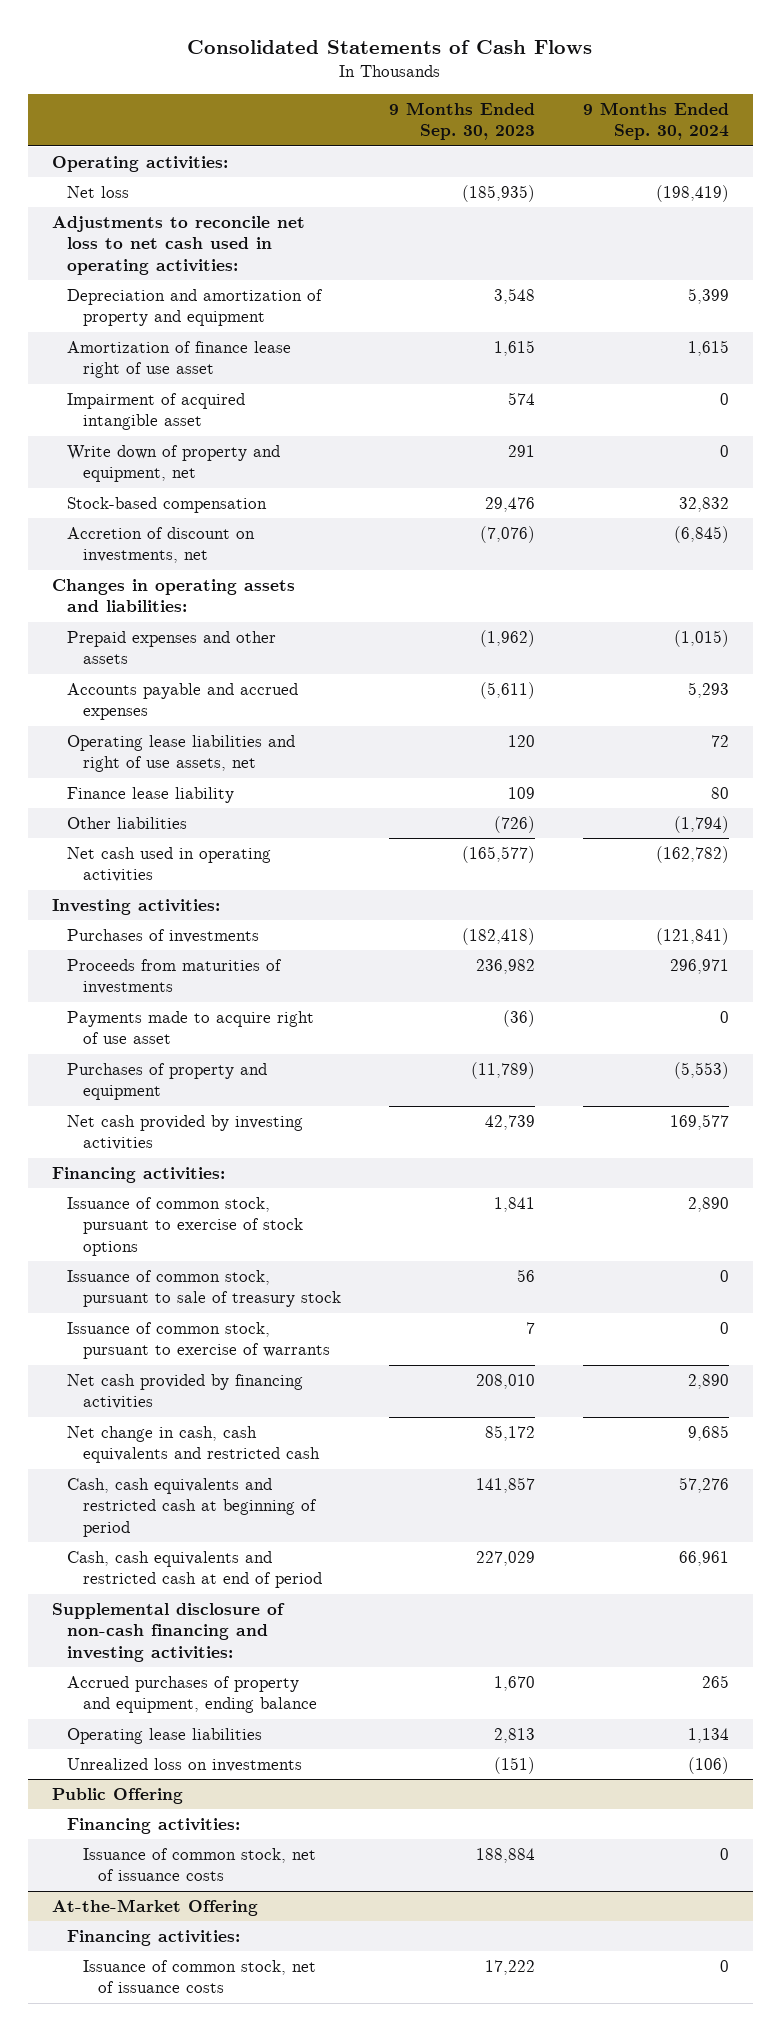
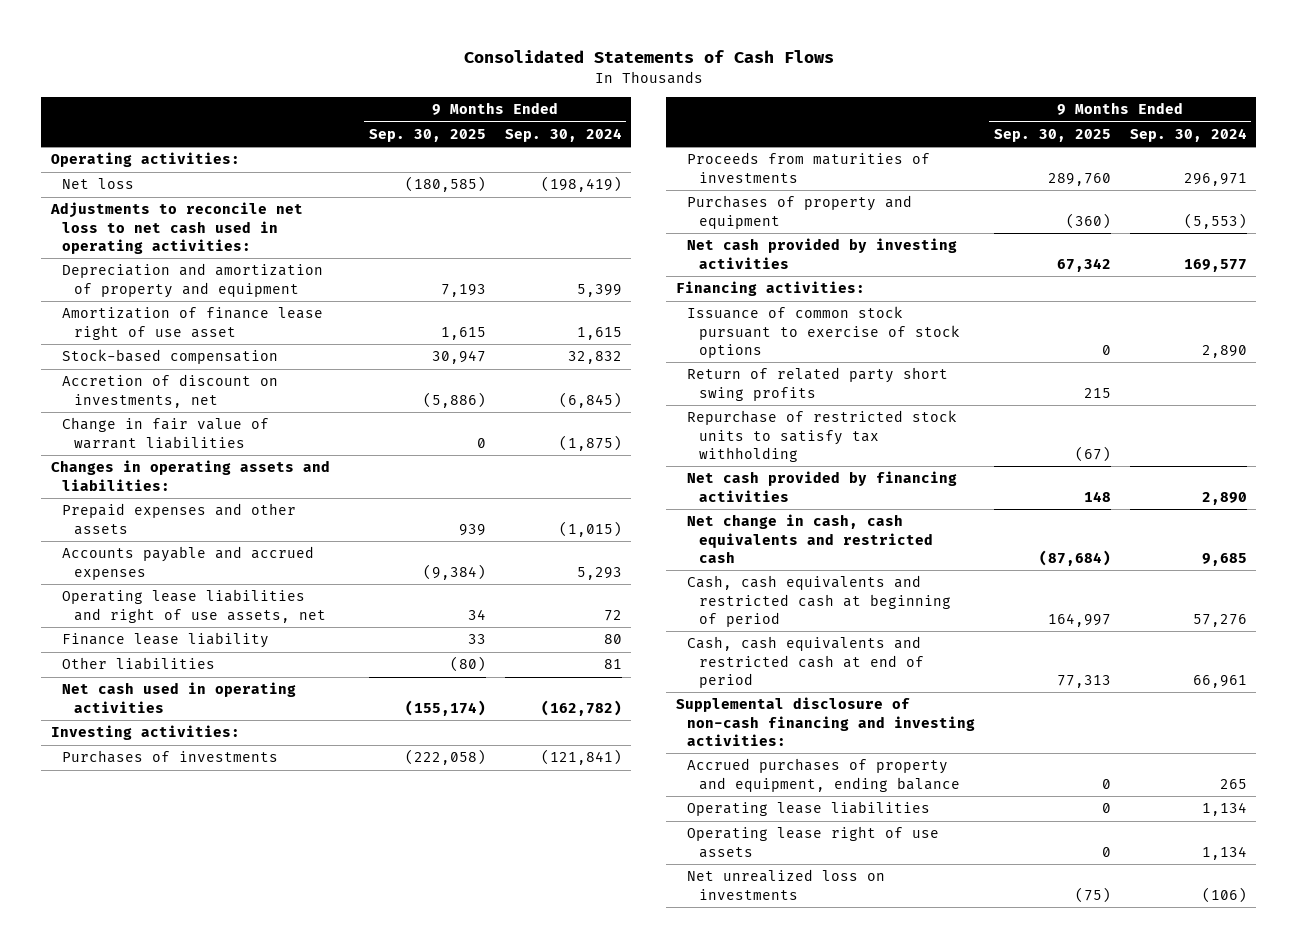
[388,102,535,141] 9 Months Ended Sep. 30, 2023 -> none
none -> [368,128,486,142] Sep. 30, 2025
[67,393,246,431] Impairment of acquired intangible asset -> none
[67,445,281,483] Write down of property and equipment, net -> none
none -> [62,417,270,449] Change in fair value of warrant liabilities
[674,816,730,834] (1,794) -> [603,659,622,670] 81
[67,1011,315,1045] Payments made to acquire right of use asset -> none
[67,1270,341,1308] Issuance of common stock, pursuant to sale of treasury stock -> none
[67,1322,330,1360] Issuance of common stock, pursuant to exercise of warrants -> none
[67,1197,303,1256] Issuance of common stock, pursuant to exercise of stock options -> [687,306,960,358] Issuance of common stock pursuant to exercise of stock options
none -> [687,367,949,401] Return of related party short swing profits
none -> [687,410,958,462] Repurchase of restricted stock units to satisfy tax withholding
[51,1788,183,1805] Public Offering -> none
[67,1818,241,1835] Financing activities: -> none
[82,1848,316,1882] Issuance of common stock, net of issuance costs -> none
[51,1899,258,1917] At-the-Market Offering -> none
[67,1930,241,1947] Financing activities: -> none
[82,1960,316,1994] Issuance of common stock, net of issuance costs -> none
none -> [687,826,940,858] Operating lease right of use assets
[67,1758,303,1773] Unrealized loss on investments -> [687,869,886,900] Net unrealized loss on investments

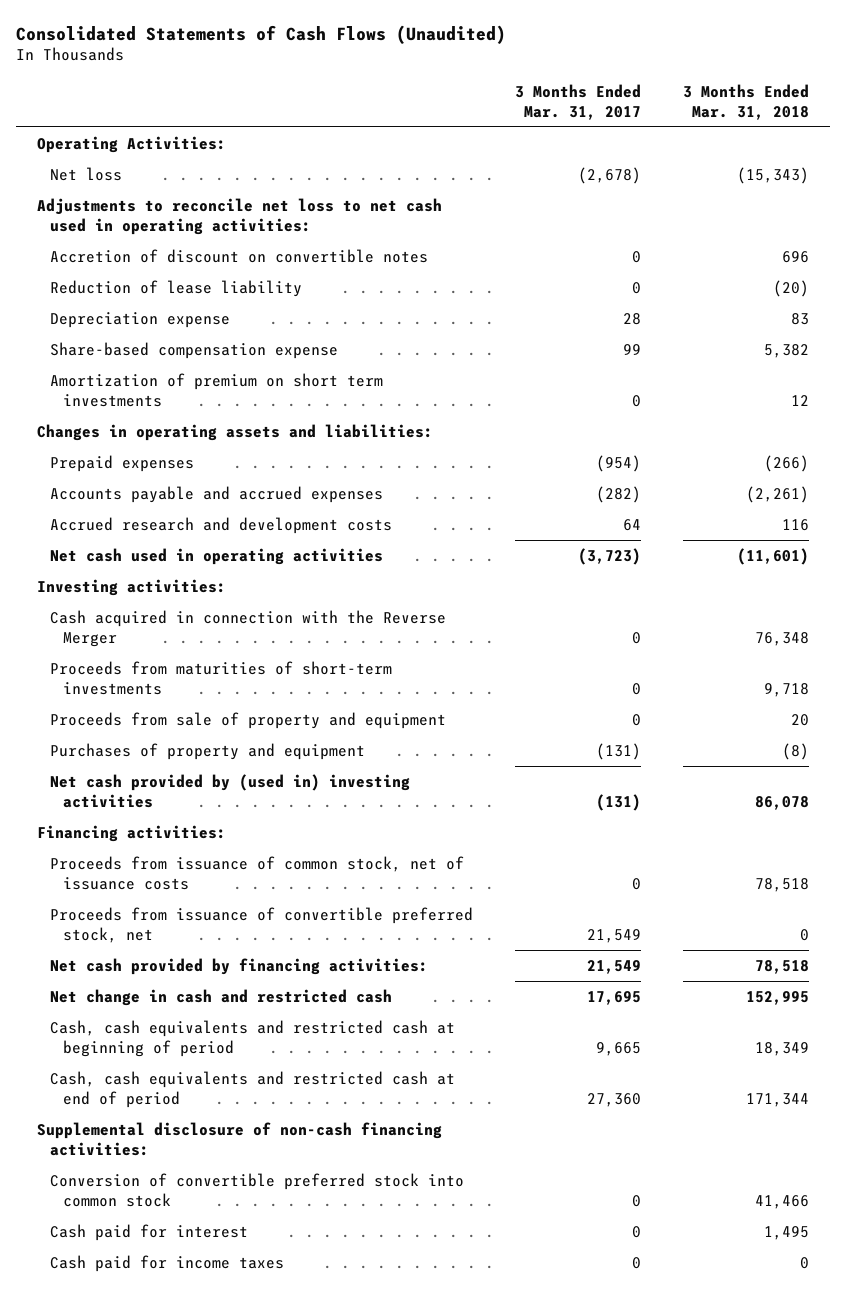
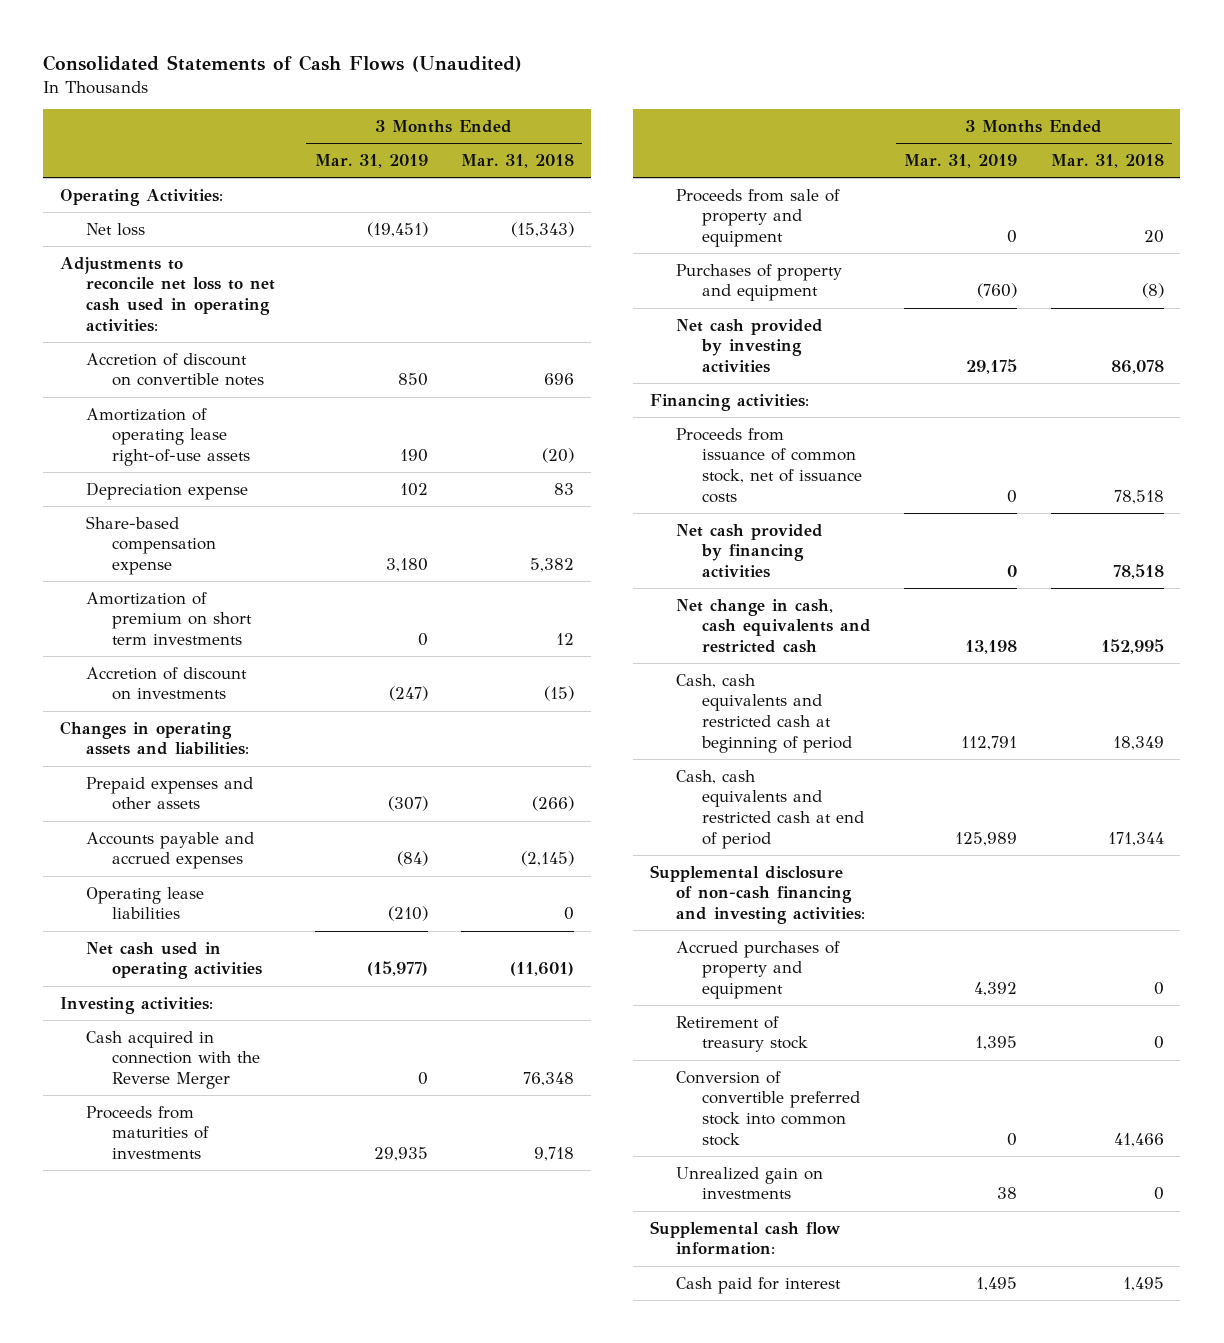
[514,83,641,120] 3 Months Ended Mar. 31, 2017 -> none
none -> [314,154,428,169] Mar. 31, 2019
[49,279,302,297] Reduction of lease liability -> none
none -> [86,407,251,467] Amortization of operating lease right-of-use assets
none -> [86,666,248,701] Accretion of discount on investments
[49,516,392,534] Accrued research and development costs -> none
[49,454,194,472] Prepaid expenses -> [86,776,254,811] Prepaid expenses and other assets
[745,485,809,503] (2,261) -> [520,851,574,867] (2,145)
none -> [86,886,205,920] Operating lease liabilities
[49,660,392,695] Proceeds from maturities of short-term investments -> [86,1105,210,1160] Proceeds from maturities of investments
[49,773,410,808] Net cash provided by (used in) investing activities -> [675,318,823,374] Net cash provided by investing activities
[49,906,473,943] Proceeds from issuance of convertible preferred stock, net -> none
[49,957,428,975] Net cash provided by financing activities: -> [675,523,823,579] Net cash provided by financing activities
[49,988,392,1006] Net change in cash and restricted cash -> [675,598,872,654] Net change in cash, cash equivalents and restricted cash
[36,1121,442,1156] Supplemental disclosure of non-cash financing activities: -> [649,864,865,925] Supplemental disclosure of non-cash financing and investing activities:
none -> [675,940,840,1000] Accrued purchases of property and equipment
none -> [675,1015,809,1053] Retirement of treasury stock
none -> [675,1166,823,1200] Unrealized gain on investments
none -> [649,1220,840,1256] Supplemental cash flow information:
[49,1254,284,1272] Cash paid for income taxes -> none

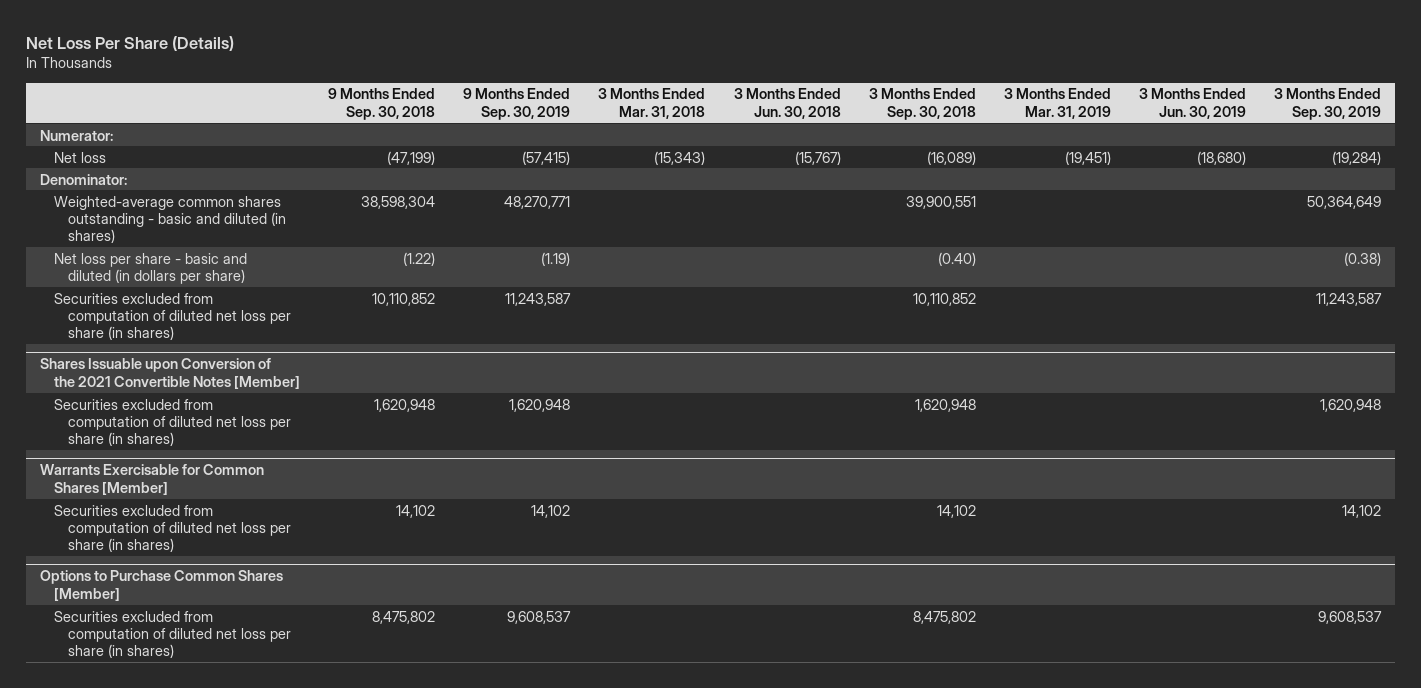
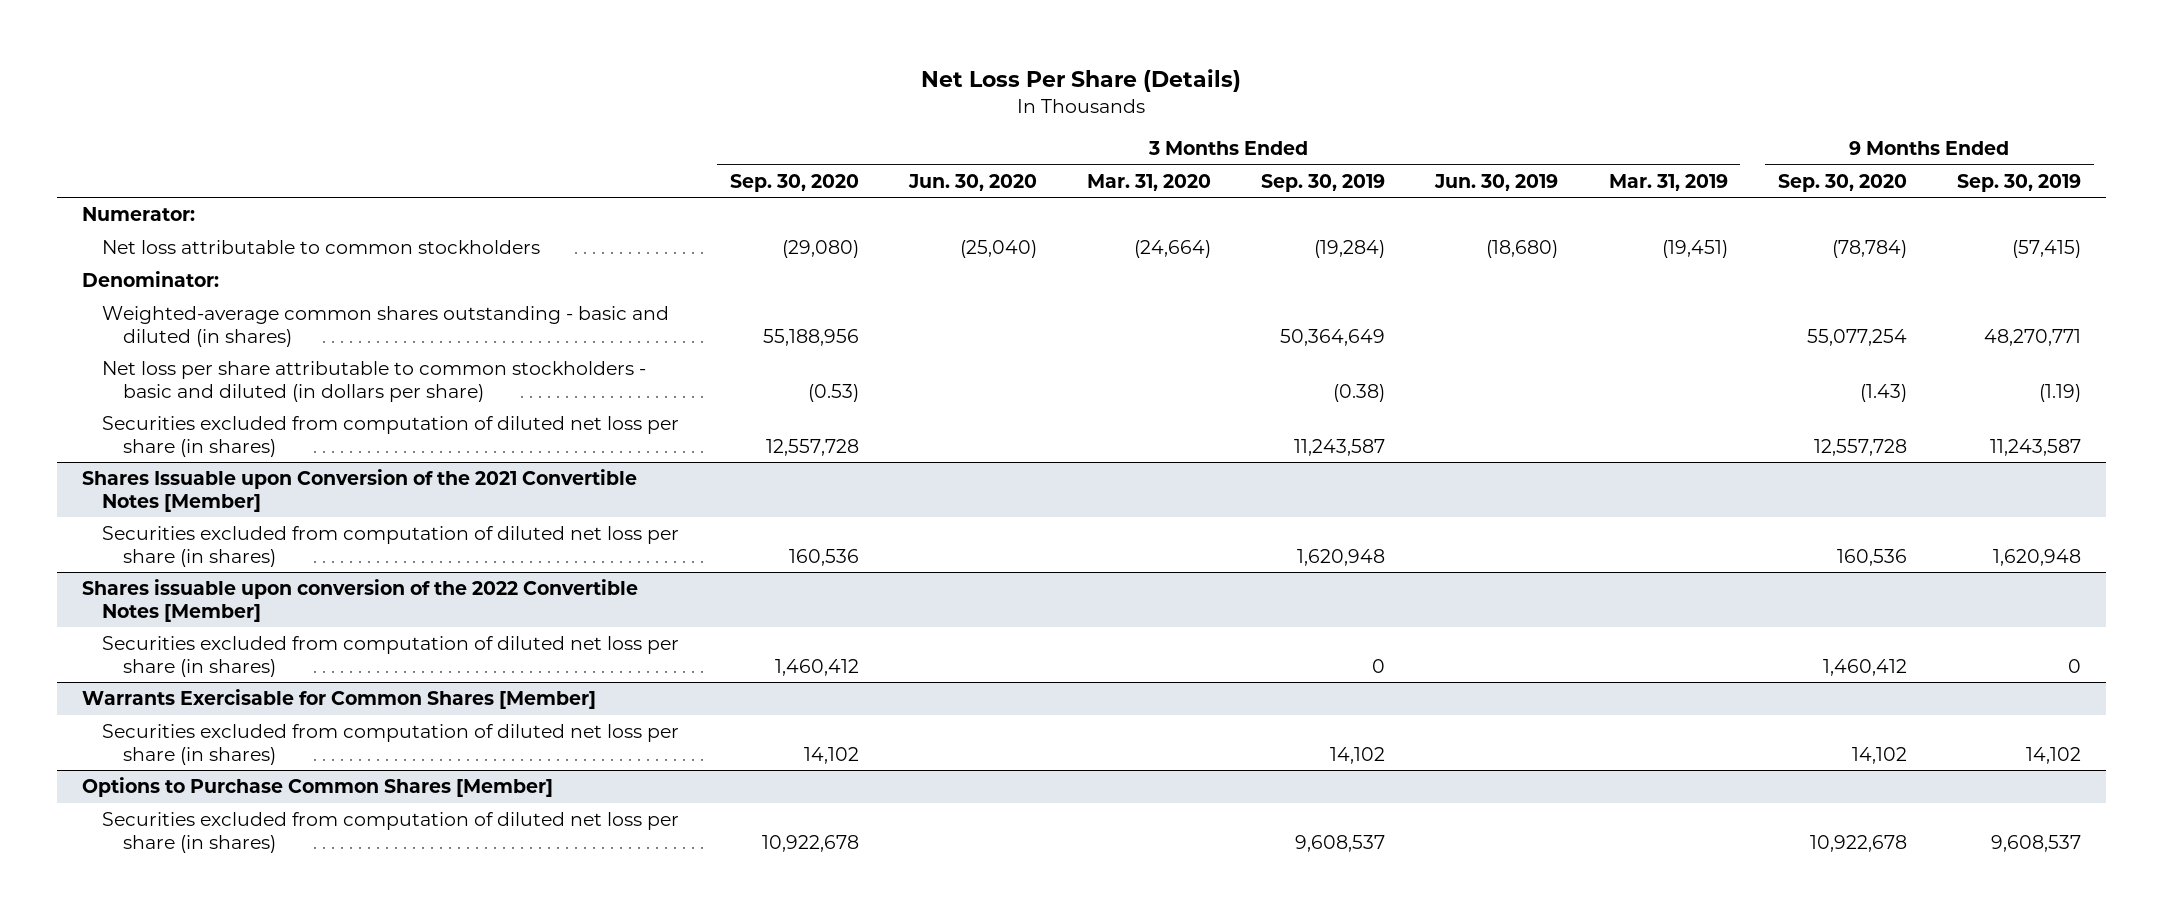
[328,88,436,120] 9 Months Ended Sep. 30, 2018 -> none
[598,88,706,119] 3 Months Ended Mar. 31, 2018 -> none
[733,88,841,119] 3 Months Ended Jun. 30, 2018 -> none
[868,88,976,120] 3 Months Ended Sep. 30, 2018 -> none
none -> [729,173,859,192] Sep. 30, 2020
none -> [907,173,1037,191] Jun. 30, 2020
none -> [1087,173,1212,191] Mar. 31, 2020
none -> [1777,173,1907,192] Sep. 30, 2020
[54,151,107,163] Net loss -> [102,240,541,255] Net loss attributable to common stockholders
[54,252,248,284] Net loss per share - basic and diluted (in dollars per share) -> [102,361,647,402] Net loss per share attributable to common stockholders - basic and diluted (in dollars per share)
none -> [81,579,638,622] Shares issuable upon conversion of the 2022 Convertible Notes [Member]
none -> [102,636,680,677] Securities excluded from computation of diluted net loss per share (in shares)

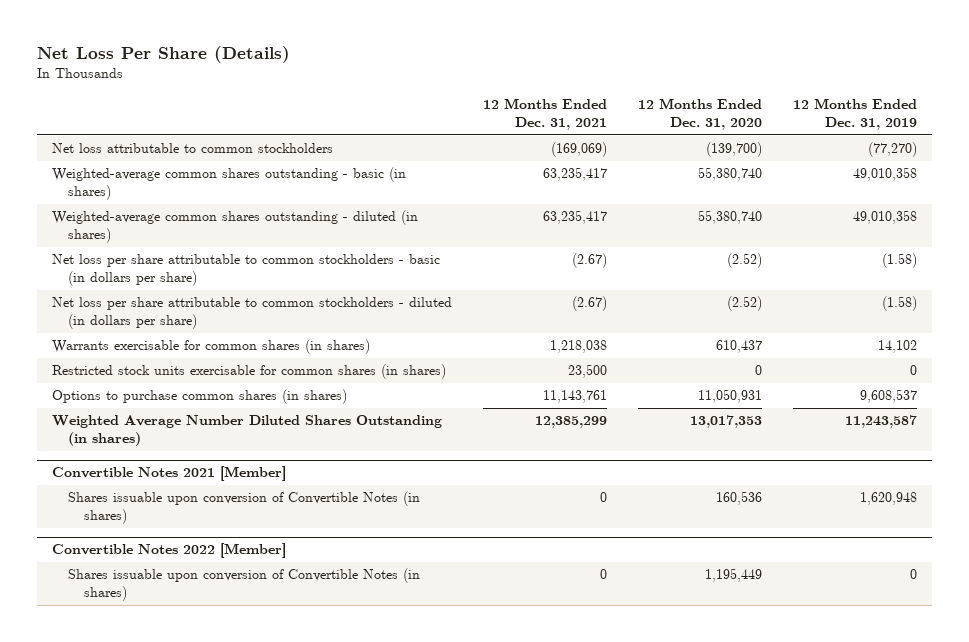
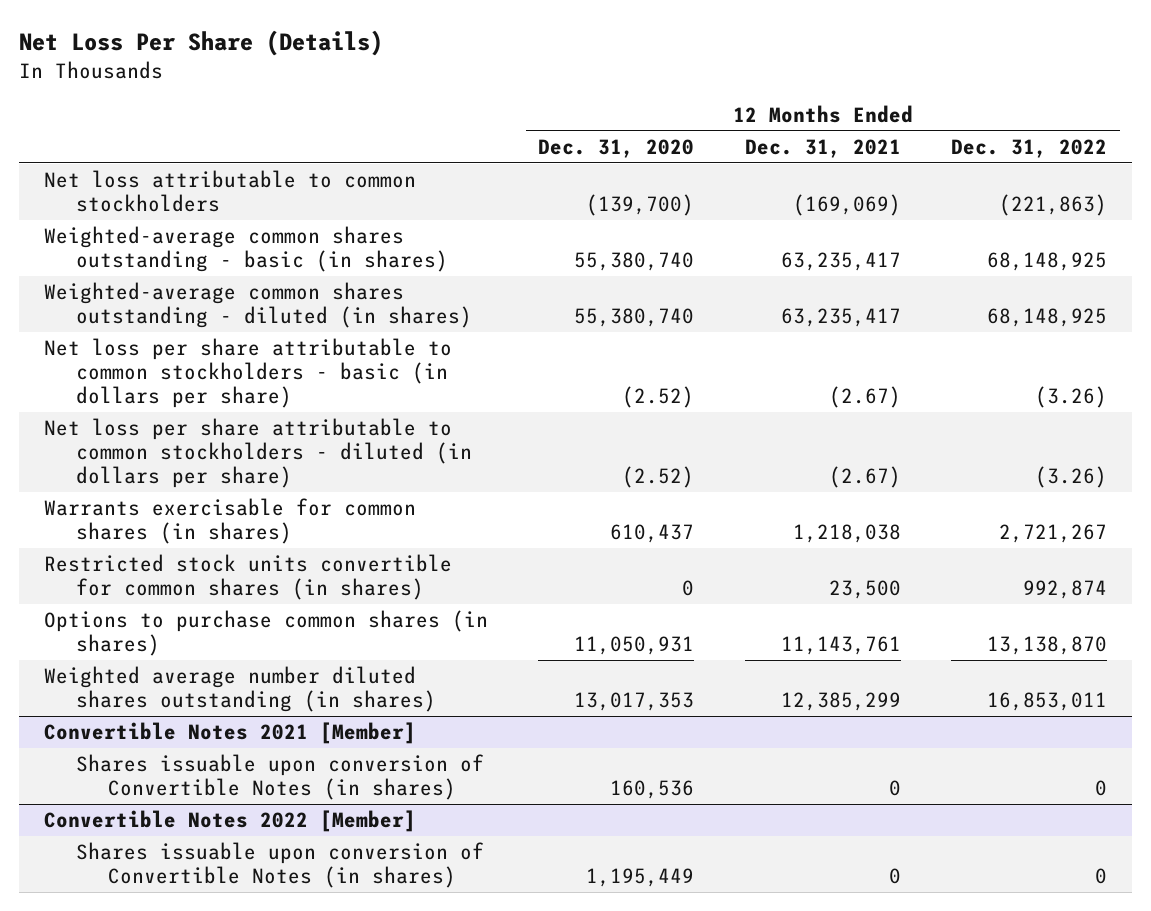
[792,98,917,131] 12 Months Ended Dec. 31, 2019 -> none
none -> [951,139,1108,159] Dec. 31, 2022
[52,364,447,380] Restricted stock units exercisable for common shares (in shares) -> [43,554,452,601] Restricted stock units convertible for common shares (in shares)
[52,415,443,447] Weighted Average Number Diluted Shares Outstanding (in shares) -> [43,666,437,713] Weighted average number diluted shares outstanding (in shares)

